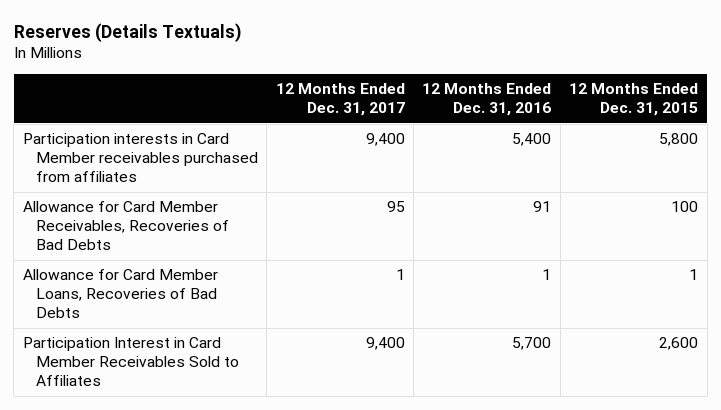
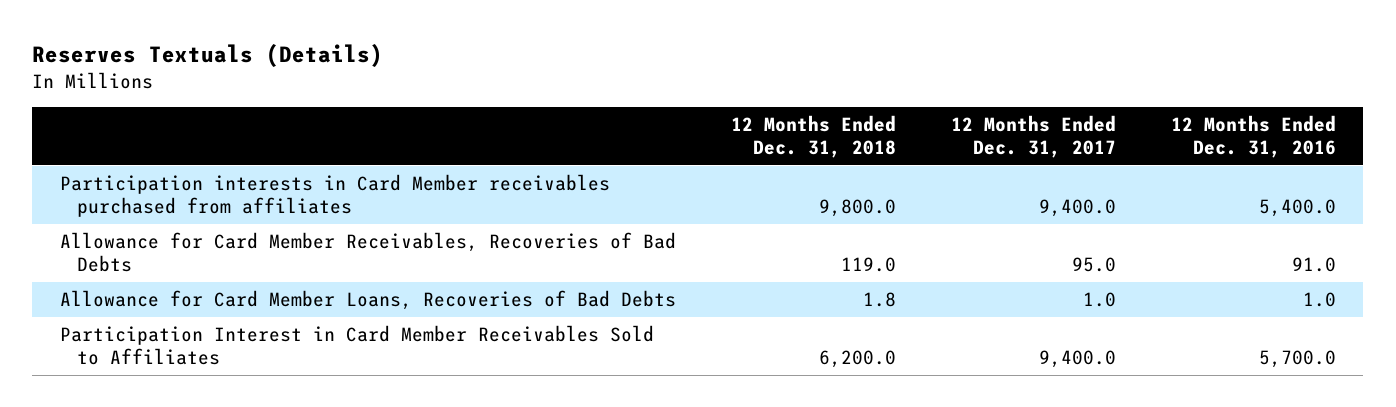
[13,22,242,42] Reserves (Details Textuals) -> [32,43,384,67] Reserves Textuals (Details)
[569,83,699,117] 12 Months Ended Dec. 31, 2015 -> none
none -> [730,115,896,158] 12 Months Ended Dec. 31, 2018
[365,133,405,147] 9,400 -> [1038,199,1116,218] 9,400.0
[512,133,552,147] 5,400 -> [1258,199,1336,218] 5,400.0
[386,201,405,213] 95 -> [1071,257,1116,273] 95.0
[533,201,552,213] 91 -> [1291,257,1336,273] 91.0
[395,269,405,281] 1 -> [1082,292,1116,308] 1.0
[542,269,552,281] 1 -> [1302,292,1336,308] 1.0
[365,337,405,351] 9,400 -> [1038,350,1116,369] 9,400.0
[512,337,552,351] 5,700 -> [1258,350,1336,369] 5,700.0

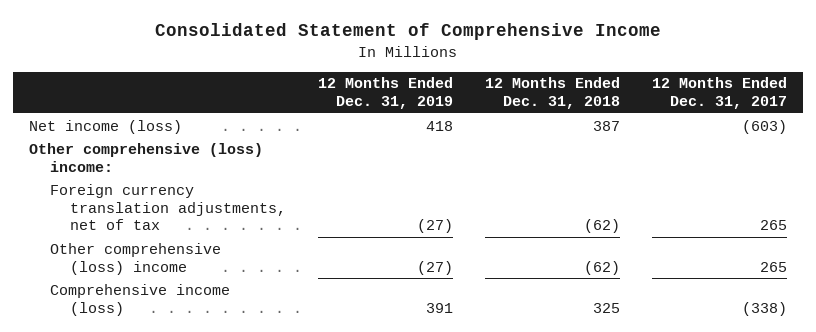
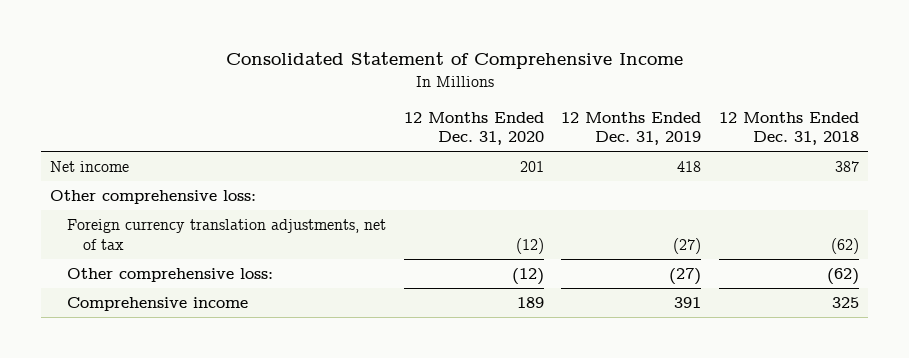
[652,77,788,110] 12 Months Ended Dec. 31, 2017 -> none
none -> [403,111,544,146] 12 Months Ended Dec. 31, 2020
[28,119,182,134] Net income (loss) -> [49,161,129,173] Net income
[28,142,263,172] Other comprehensive (loss) income: -> [49,190,256,205] Other comprehensive loss:
[49,242,221,275] Other comprehensive (loss) income -> [66,268,273,283] Other comprehensive loss:
[49,283,230,316] Comprehensive income (loss) -> [66,297,248,312] Comprehensive income

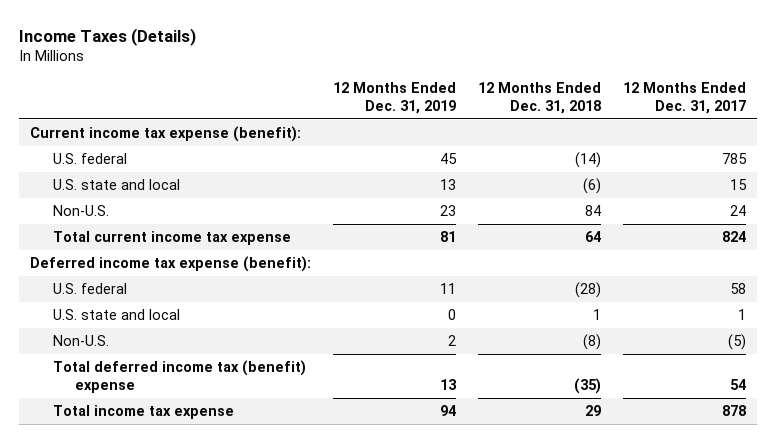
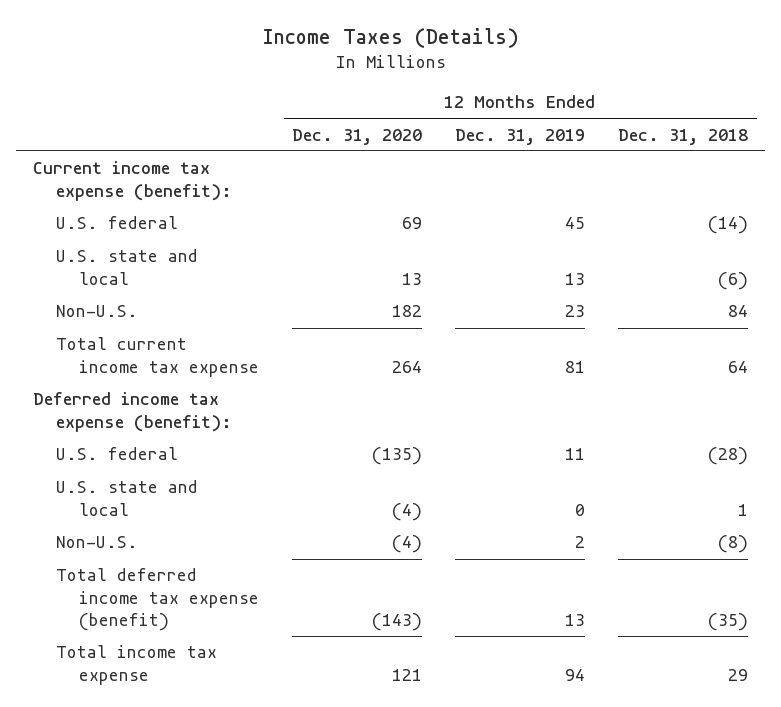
[623,82,747,115] 12 Months Ended Dec. 31, 2017 -> none
none -> [291,128,422,145] Dec. 31, 2020
[52,360,306,393] Total deferred income tax (benefit) expense -> [55,568,259,632] Total deferred income tax expense (benefit)

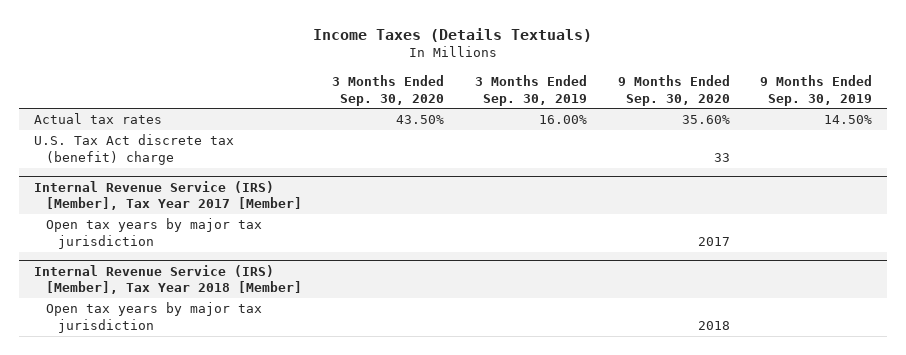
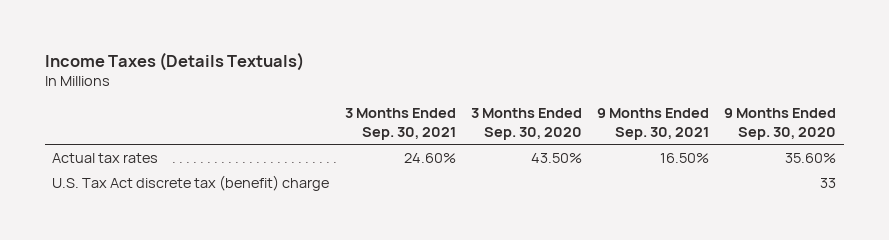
[475,75,588,106] 3 Months Ended Sep. 30, 2019 -> none
[760,75,873,106] 9 Months Ended Sep. 30, 2019 -> none
none -> [344,108,456,140] 3 Months Ended Sep. 30, 2021
none -> [597,108,710,140] 9 Months Ended Sep. 30, 2021
[34,180,302,211] Internal Revenue Service (IRS) [Member], Tax Year 2017 [Member] -> none
[45,218,262,249] Open tax years by major tax jurisdiction -> none
[34,264,302,295] Internal Revenue Service (IRS) [Member], Tax Year 2018 [Member] -> none
[45,302,262,333] Open tax years by major tax jurisdiction -> none

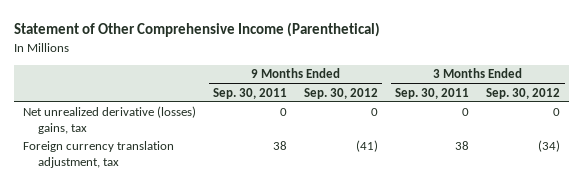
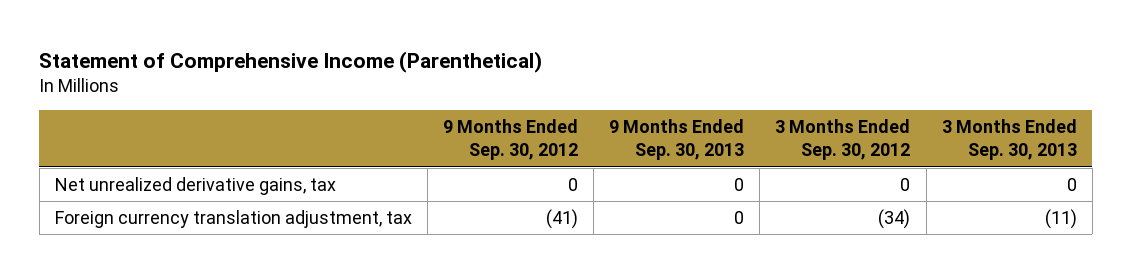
[14,22,381,38] Statement of Other Comprehensive Income (Parenthetical) -> [39,50,543,73] Statement of Comprehensive Income (Parenthetical)
[213,87,288,99] Sep. 30, 2011 -> none
[395,87,470,99] Sep. 30, 2011 -> none
none -> [609,119,745,161] 9 Months Ended Sep. 30, 2013
none -> [941,119,1077,161] 3 Months Ended Sep. 30, 2013
[23,106,197,134] Net unrealized derivative (losses) gains, tax -> [55,177,337,196] Net unrealized derivative gains, tax

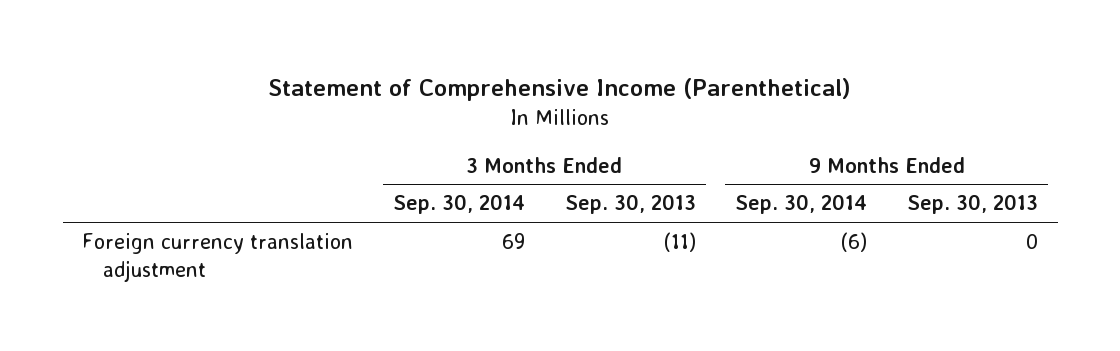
[443,119,579,161] 9 Months Ended Sep. 30, 2012 -> none
[775,119,911,161] 3 Months Ended Sep. 30, 2012 -> none
none -> [393,194,526,215] Sep. 30, 2014
none -> [735,194,868,215] Sep. 30, 2014
[55,177,337,196] Net unrealized derivative gains, tax -> none
[55,210,413,229] Foreign currency translation adjustment, tax -> [82,233,354,282] Foreign currency translation adjustment

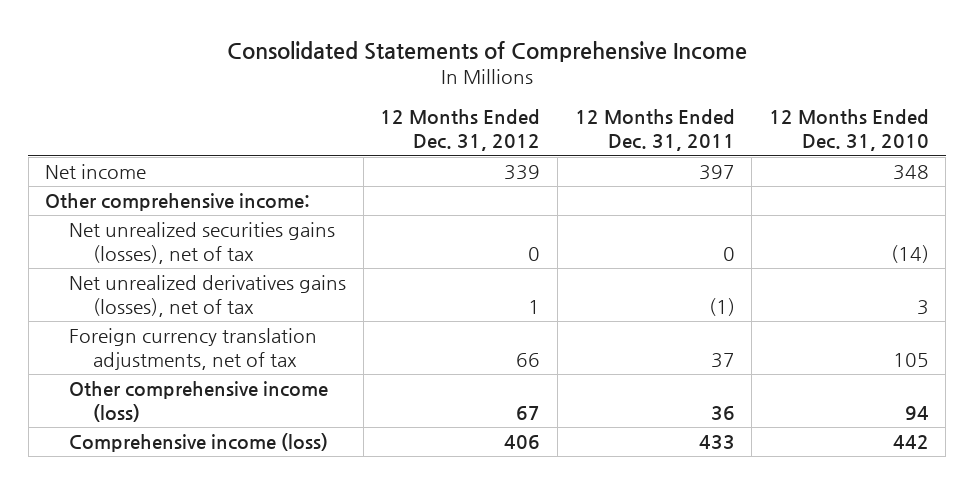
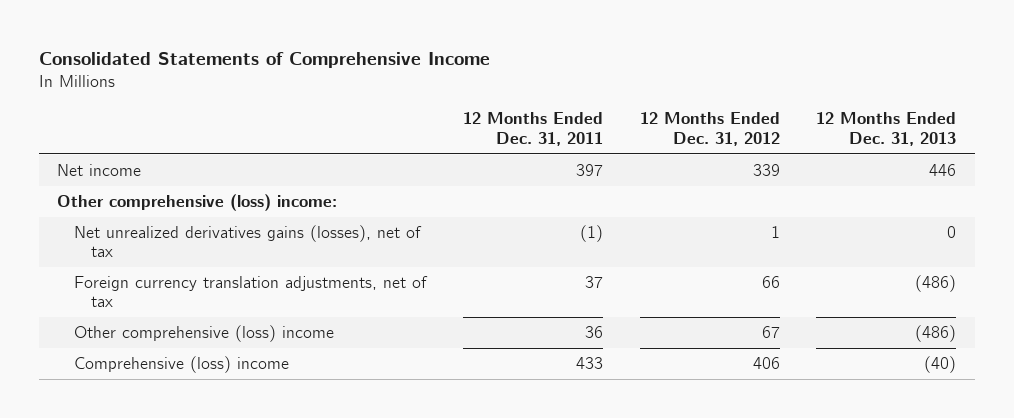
[768,109,929,152] 12 Months Ended Dec. 31, 2010 -> none
none -> [816,112,957,146] 12 Months Ended Dec. 31, 2013
[69,222,336,265] Net unrealized securities gains (losses), net of tax -> none
[45,193,311,212] Other comprehensive income: -> [57,194,338,212] Other comprehensive (loss) income:
[69,381,329,423] Other comprehensive income (loss) -> [74,325,335,343] Other comprehensive (loss) income
[69,433,329,453] Comprehensive income (loss) -> [74,356,290,374] Comprehensive (loss) income

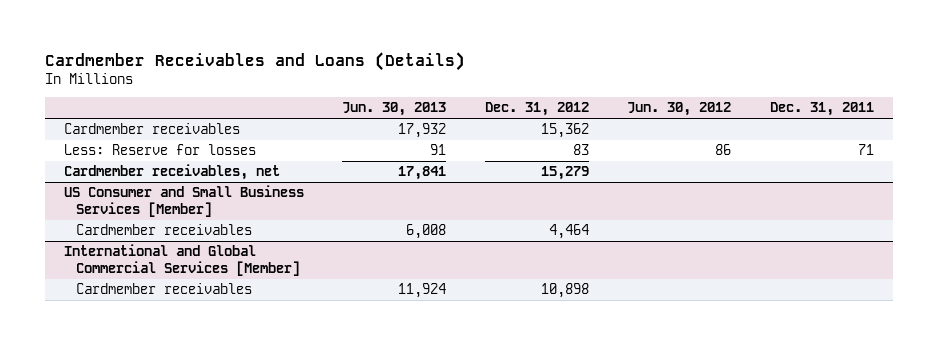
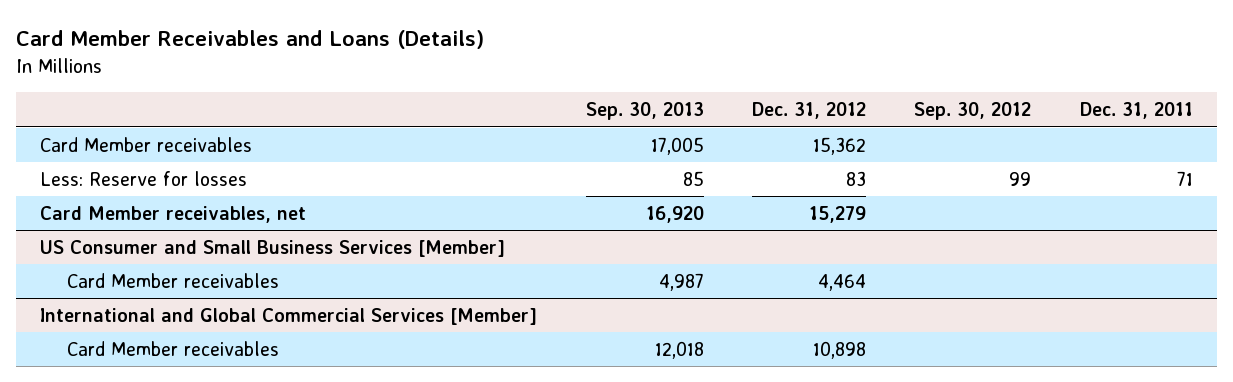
[44,51,465,71] Cardmember Receivables and Loans (Details) -> [15,30,484,50] Card Member Receivables and Loans (Details)
[342,102,447,117] Jun. 30, 2013 -> none
[627,102,732,117] Jun. 30, 2012 -> none
none -> [585,102,704,121] Sep. 30, 2013
none -> [914,102,1032,121] Sep. 30, 2012
[63,123,240,135] Cardmember receivables -> [40,136,253,152] Card Member receivables
[63,164,280,181] Cardmember receivables, net -> [40,205,307,223] Card Member receivables, net
[76,224,253,236] Cardmember receivables -> [67,272,280,288] Card Member receivables
[76,283,253,295] Cardmember receivables -> [67,340,280,356] Card Member receivables

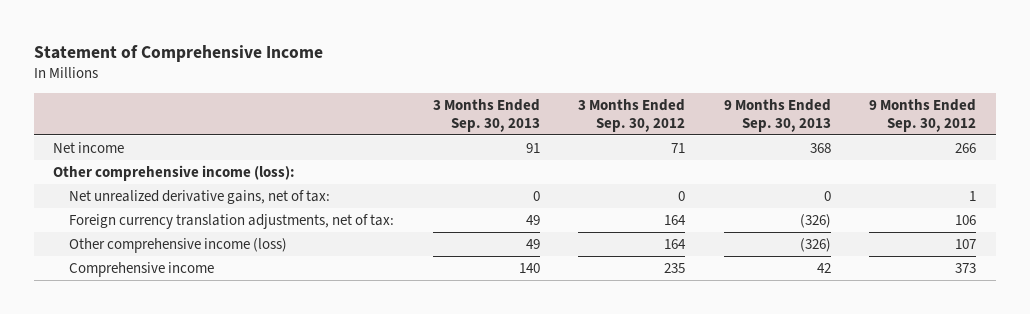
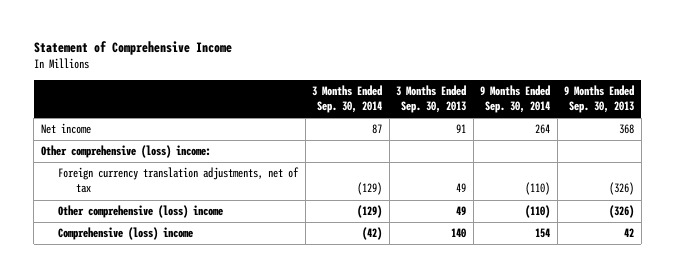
[578,99,686,133] 3 Months Ended Sep. 30, 2012 -> none
[869,99,977,133] 9 Months Ended Sep. 30, 2012 -> none
none -> [312,84,383,113] 3 Months Ended Sep. 30, 2014
none -> [480,84,551,113] 9 Months Ended Sep. 30, 2014
[69,189,331,204] Net unrealized derivative gains, net of tax: -> none
[53,164,296,181] Other comprehensive income (loss): -> [40,145,211,159] Other comprehensive (loss) income:
[69,213,395,229] Foreign currency translation adjustments, net of tax: -> [58,167,300,194] Foreign currency translation adjustments, net of tax
[69,237,288,253] Other comprehensive income (loss) -> [58,205,224,219] Other comprehensive (loss) income
[69,261,215,277] Comprehensive income -> [58,227,194,241] Comprehensive (loss) income

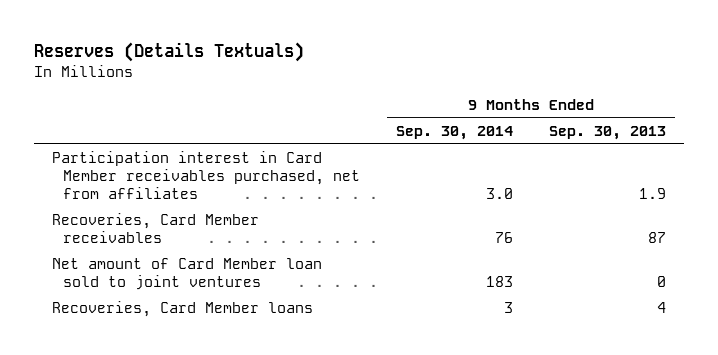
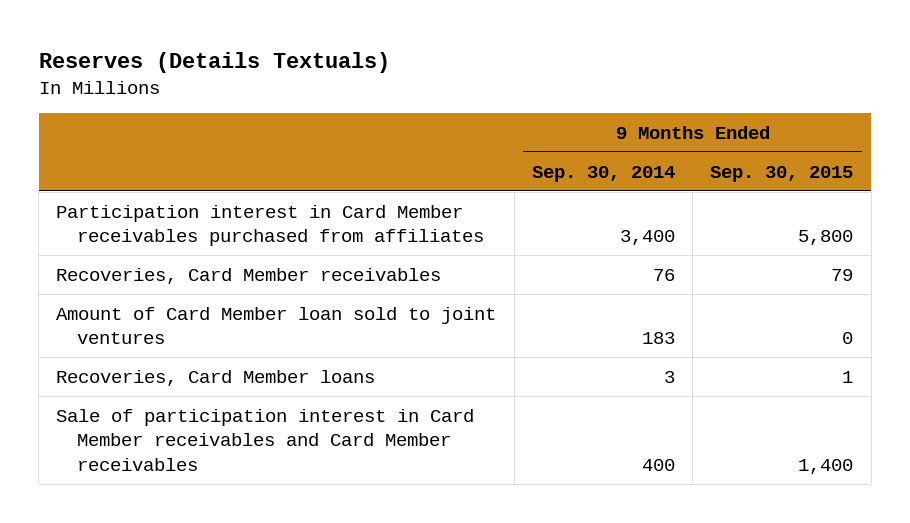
[548,126,666,141] Sep. 30, 2013 -> none
none -> [710,165,854,182] Sep. 30, 2015
[51,151,361,200] Participation interest in Card Member receivables purchased, net from affiliates -> [56,204,485,247] Participation interest in Card Member receivables purchased from affiliates
[485,188,513,200] 3.0 -> [619,230,675,246] 3,400
[51,258,322,291] Net amount of Card Member loan sold to joint ventures -> [56,306,497,345] Amount of Card Member loan sold to joint ventures
none -> [56,408,475,471] Sale of participation interest in Card Member receivables and Card Member receivables

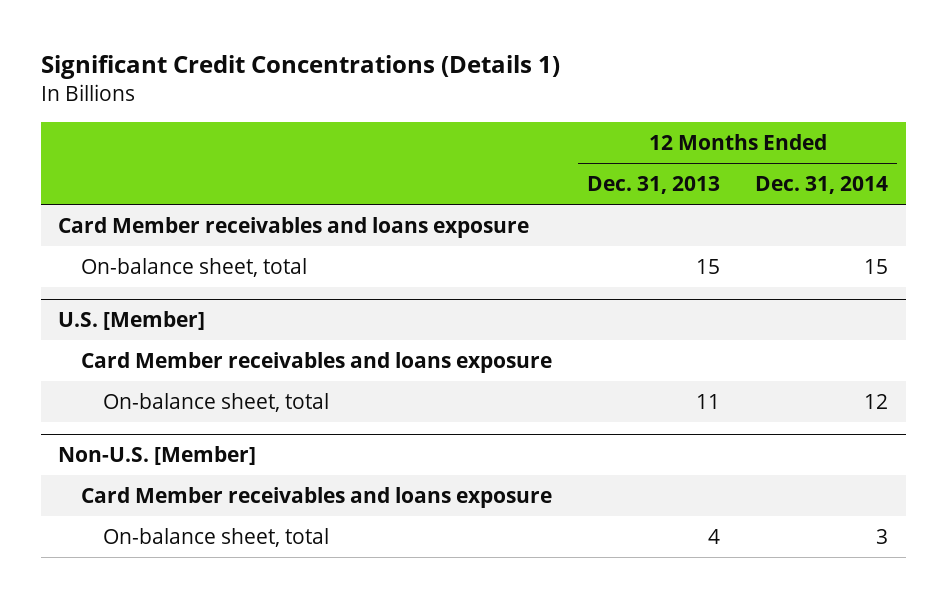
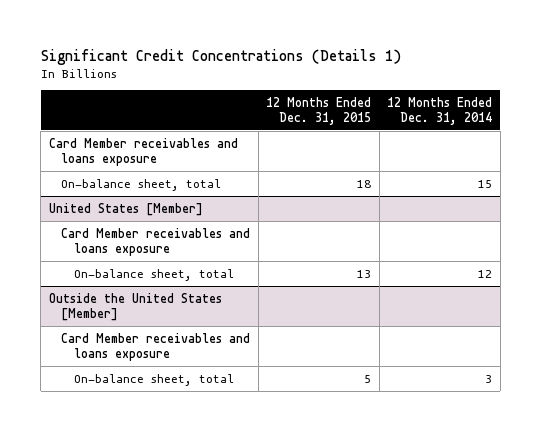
[587,176,721,195] Dec. 31, 2013 -> none
none -> [266,97,372,126] 12 Months Ended Dec. 31, 2015
[58,311,206,331] U.S. [Member] -> [48,202,203,216] United States [Member]
[58,446,257,466] Non-U.S. [Member] -> [48,292,222,321] Outside the United States [Member]

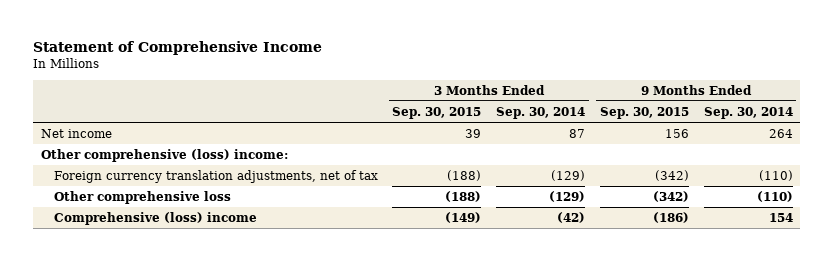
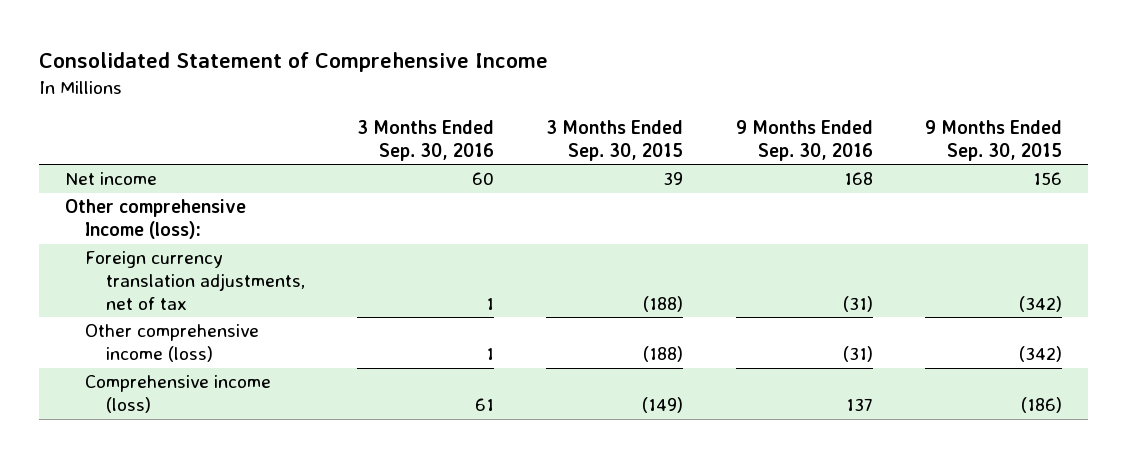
[33,40,323,55] Statement of Comprehensive Income -> [38,52,548,73] Consolidated Statement of Comprehensive Income
[496,106,586,119] Sep. 30, 2014 -> none
[703,106,793,119] Sep. 30, 2014 -> none
none -> [356,119,494,161] 3 Months Ended Sep. 30, 2016
none -> [735,119,873,161] 9 Months Ended Sep. 30, 2016
[40,148,288,162] Other comprehensive (loss) income: -> [64,199,246,240] Other comprehensive Income (loss):
[53,190,231,204] Other comprehensive loss -> [85,324,260,363] Other comprehensive income (loss)
[53,211,257,225] Comprehensive (loss) income -> [85,375,272,414] Comprehensive income (loss)

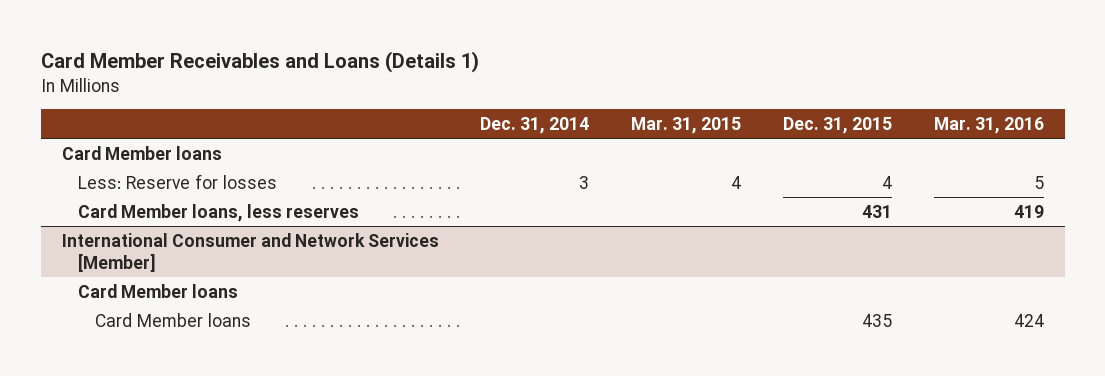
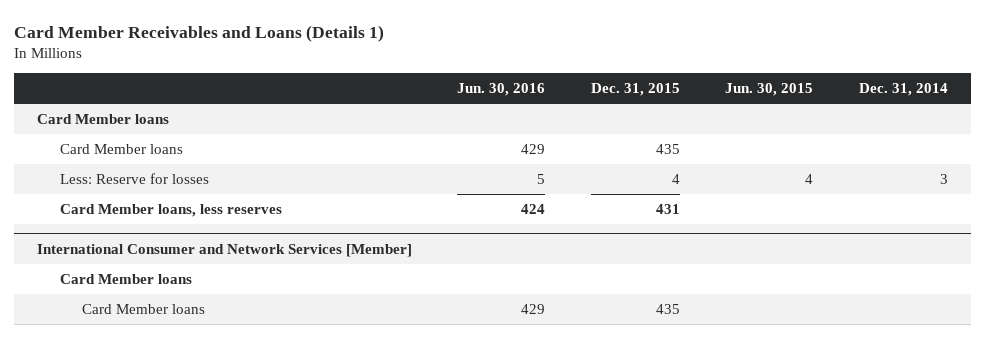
[631,116,742,134] Mar. 31, 2015 -> none
[933,116,1044,134] Mar. 31, 2016 -> none
none -> [457,83,546,97] Jun. 30, 2016
none -> [725,83,814,97] Jun. 30, 2015
none -> [59,143,183,154] Card Member loans

